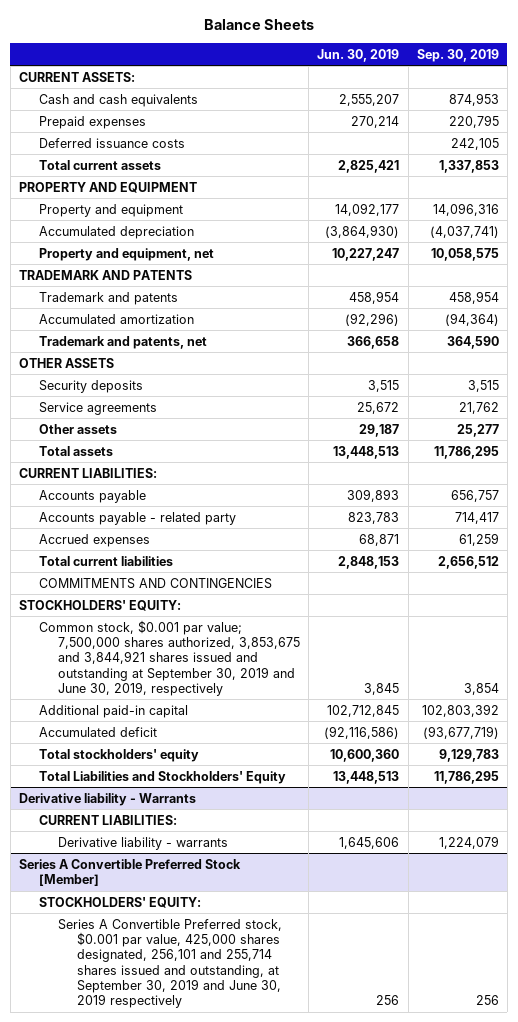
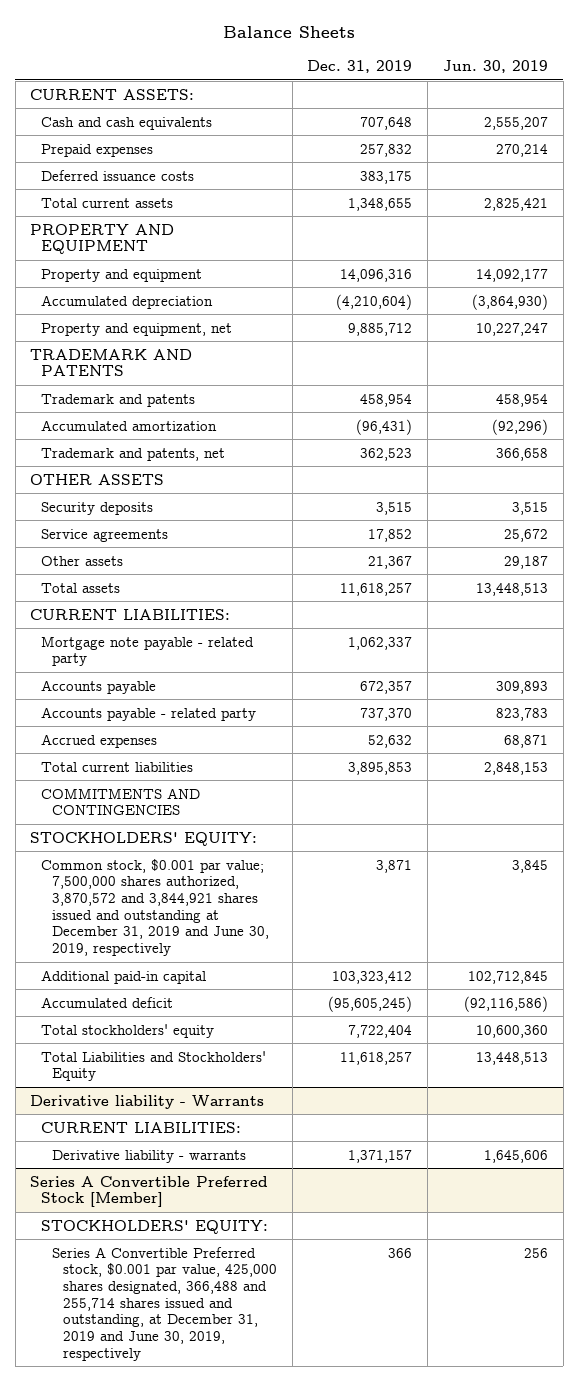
[416,48,499,62] Sep. 30, 2019 -> none
none -> [307,59,413,73] Dec. 31, 2019
none -> [41,635,255,667] Mortgage note payable - related party
[38,619,300,696] Common stock, $0.001 par value; 7,500,000 shares authorized, 3,853,675 and 3,844,921 shares issued and outstanding at September 30, 2019 and June 30, 2019, respectively -> [41,858,270,957] Common stock, $0.001 par value; 7,500,000 shares authorized, 3,870,572 and 3,844,921 shares issued and outstanding at December 31, 2019 and June 30, 2019, respectively
[57,918,282,1009] Series A Convertible Preferred stock, $0.001 par value, 425,000 shares designated, 256,101 and 255,714 shares issued and outstanding, at September 30, 2019 and June 30, 2019 respectively -> [52,1246,277,1361] Series A Convertible Preferred stock, $0.001 par value, 425,000 shares designated, 366,488 and 255,714 shares issued and outstanding, at December 31, 2019 and June 30, 2019, respectively

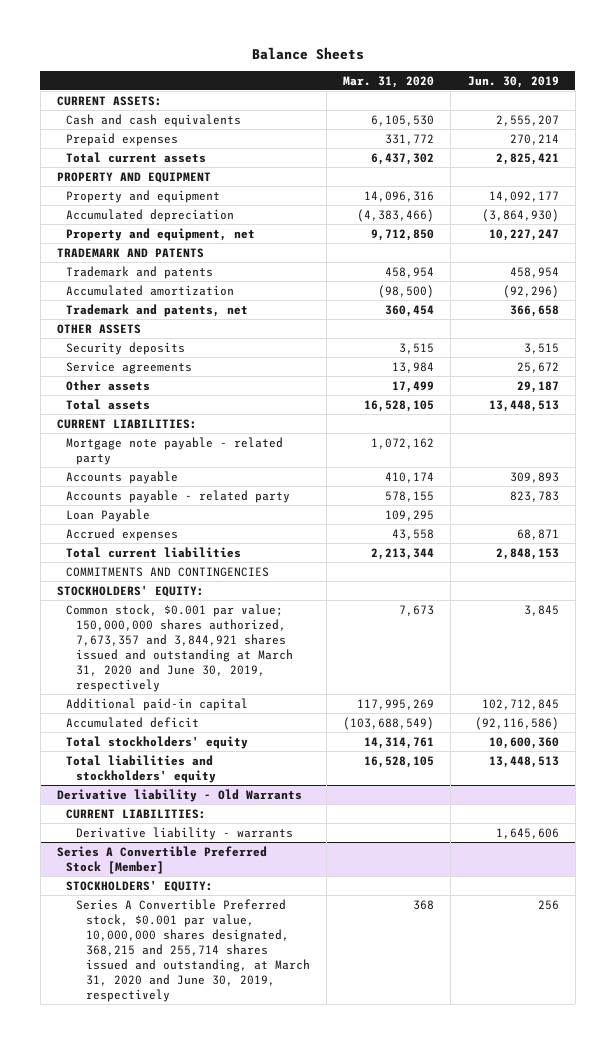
[307,59,413,73] Dec. 31, 2019 -> none
none -> [343,75,435,88] Mar. 31, 2020
[41,169,195,181] Deferred issuance costs -> none
none -> [66,508,151,522] Loan Payable
[41,858,270,957] Common stock, $0.001 par value; 7,500,000 shares authorized, 3,870,572 and 3,844,921 shares issued and outstanding at December 31, 2019 and June 30, 2019, respectively -> [66,603,294,692] Common stock, $0.001 par value; 150,000,000 shares authorized, 7,673,357 and 3,844,921 shares issued and outstanding at March 31, 2020 and June 30, 2019, respectively
[41,1050,267,1082] Total Liabilities and Stockholders' Equity -> [66,754,217,783] Total liabilities and stockholders' equity
[30,1094,265,1109] Derivative liability - Warrants -> [56,788,302,802] Derivative liability - Old Warrants
[52,1246,277,1361] Series A Convertible Preferred stock, $0.001 par value, 425,000 shares designated, 366,488 and 255,714 shares issued and outstanding, at December 31, 2019 and June 30, 2019, respectively -> [76,898,310,1002] Series A Convertible Preferred stock, $0.001 par value, 10,000,000 shares designated, 368,215 and 255,714 shares issued and outstanding, at March 31, 2020 and June 30, 2019, respectively

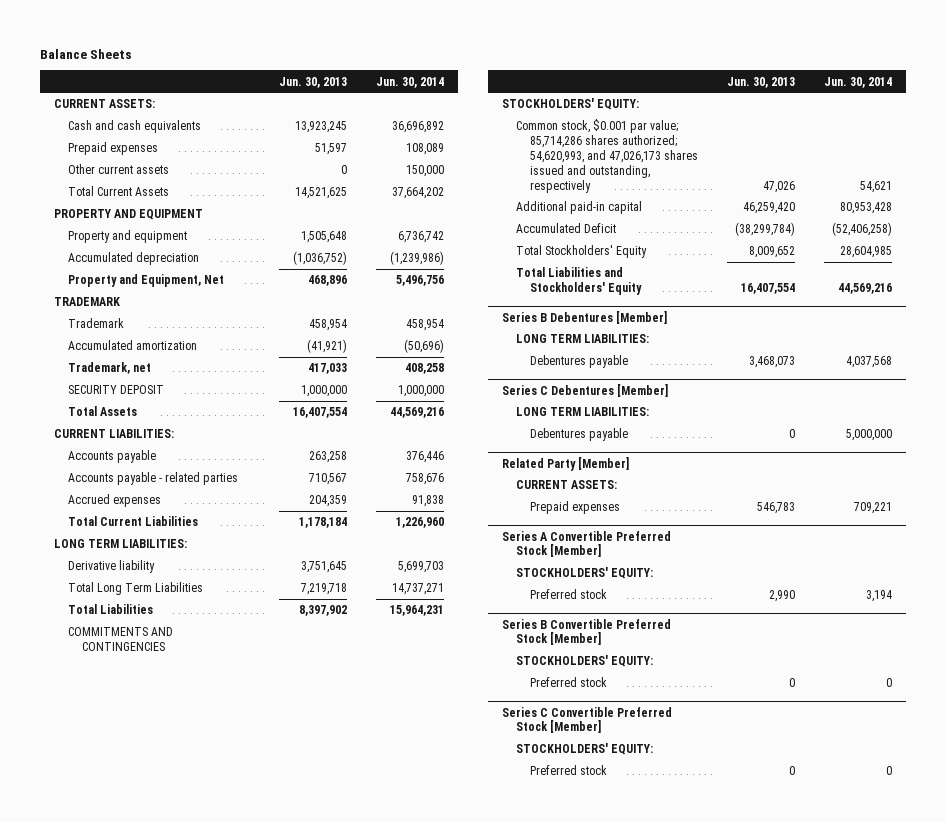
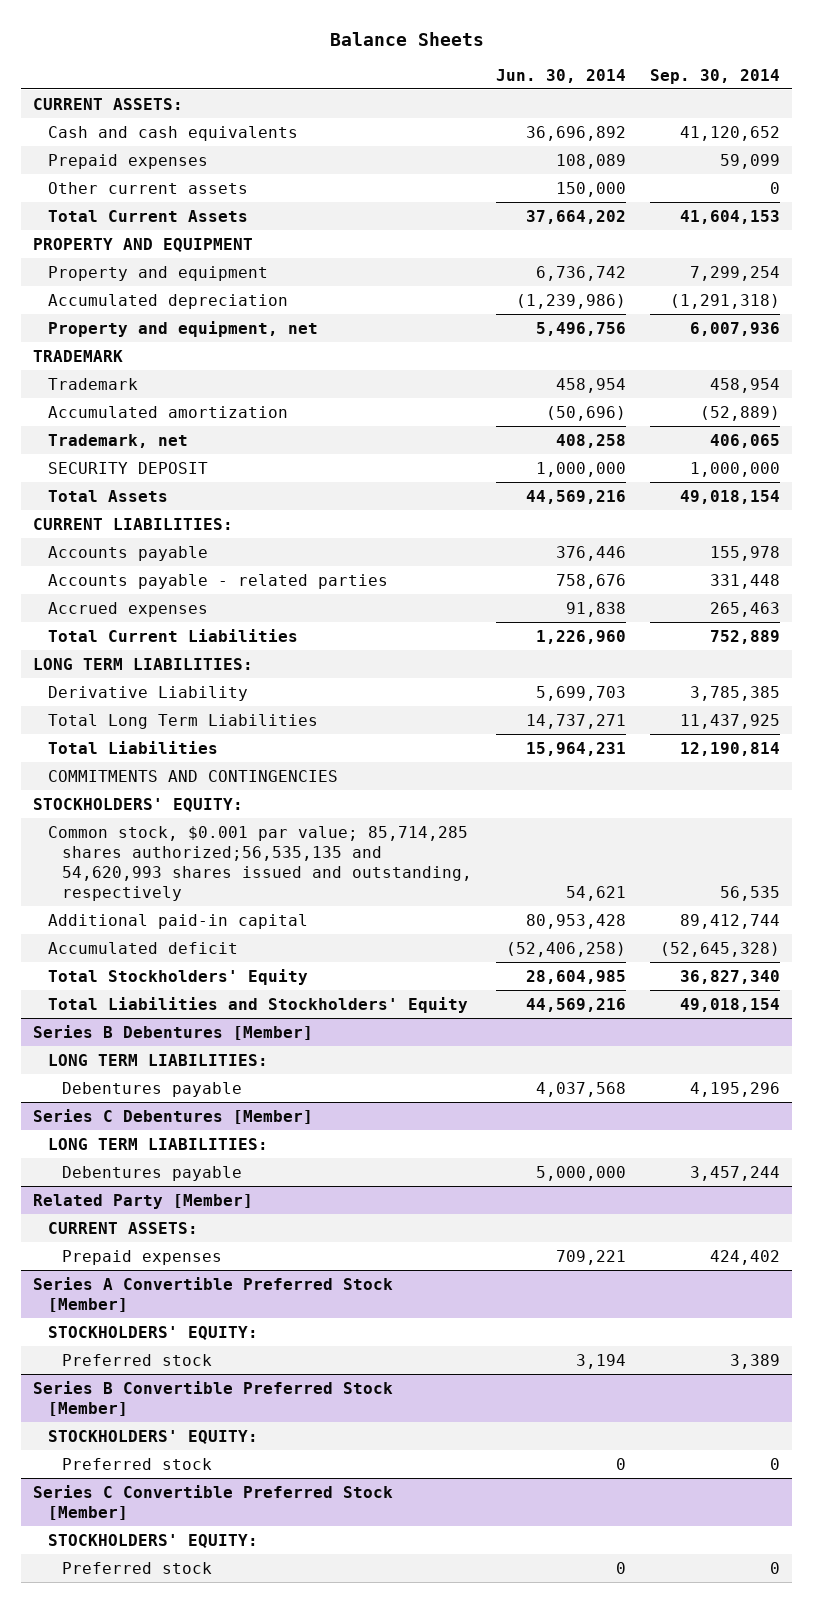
[279,76,348,88] Jun. 30, 2013 -> none
none -> [649,68,780,84] Sep. 30, 2014
[68,274,225,288] Property and Equipment, Net -> [47,320,318,337] Property and equipment, net
[68,560,156,574] Derivative liability -> [47,685,248,701] Derivative Liability
[516,119,699,193] Common stock, $0.001 par value; 85,714,286 shares authorized; 54,620,993, and 47,026,173 shares issued and outstanding, respectively -> [47,825,473,901] Common stock, $0.001 par value; 85,714,285 shares authorized;56,535,135 and 54,620,993 shares issued and outstanding, respectively
[516,223,617,234] Accumulated Deficit -> [47,941,238,954] Accumulated deficit

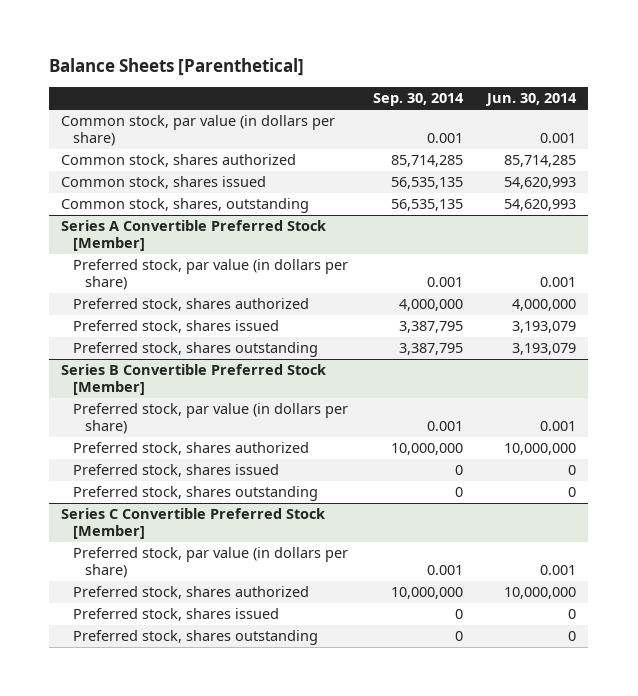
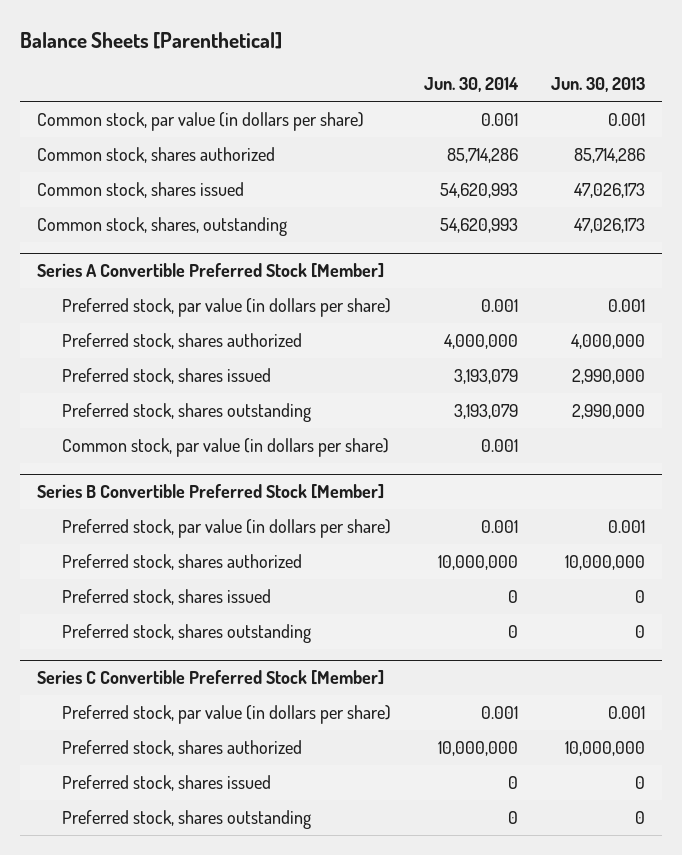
[372,93,464,107] Sep. 30, 2014 -> none
none -> [551,77,646,93] Jun. 30, 2013
[504,155,577,168] 85,714,285 -> [447,147,519,163] 85,714,286
none -> [62,437,390,457] Common stock, par value (in dollars per share)

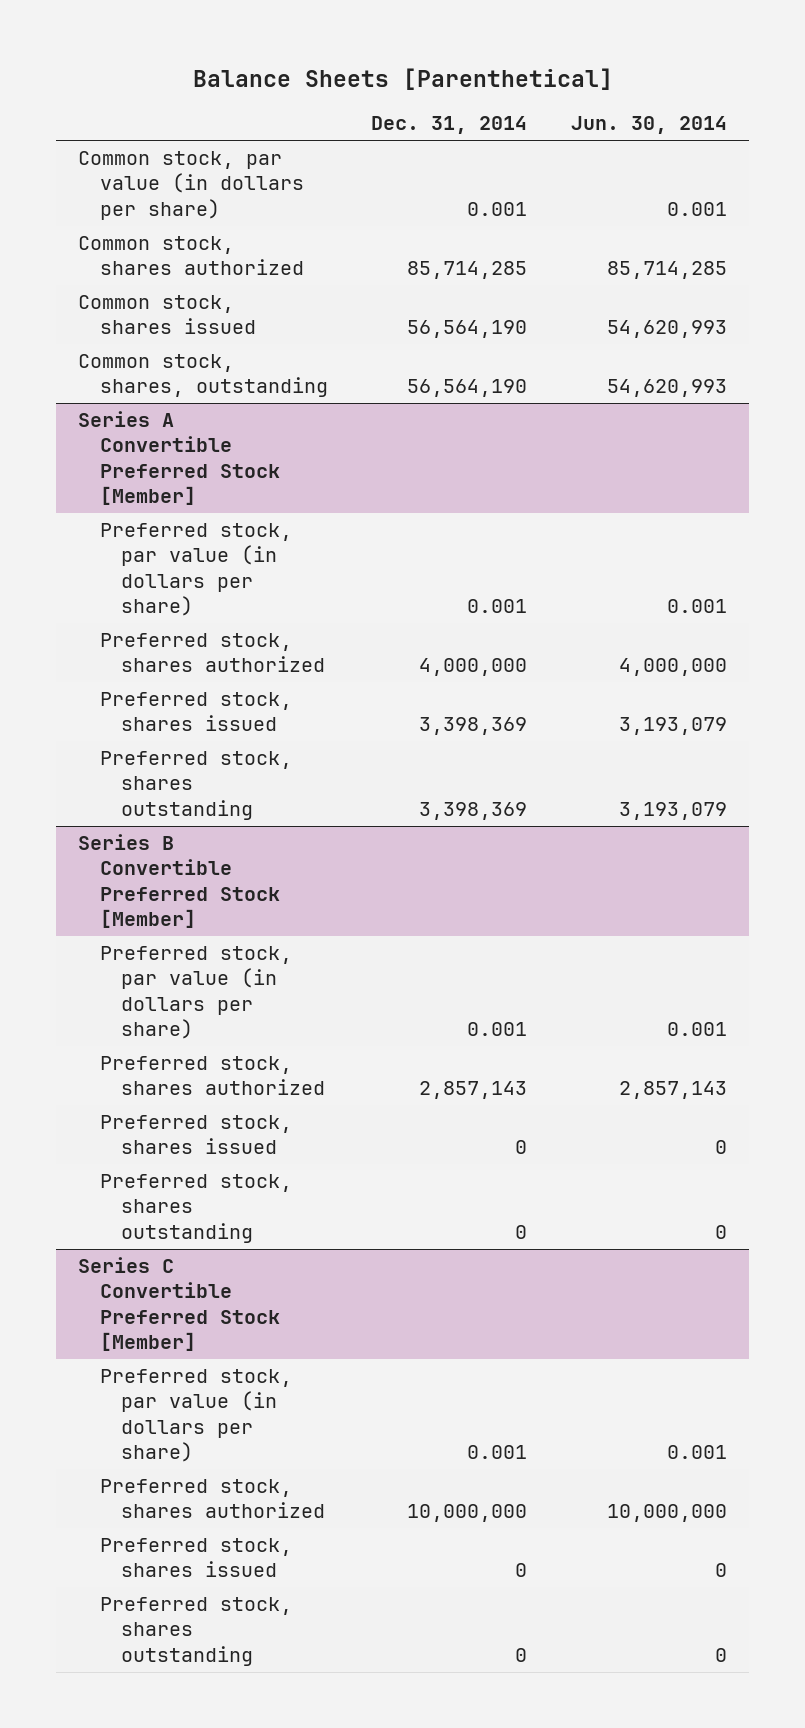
[551,77,646,93] Jun. 30, 2013 -> none
none -> [371,116,528,135] Dec. 31, 2014
[447,147,519,163] 85,714,286 -> [606,261,727,280] 85,714,285
[62,437,390,457] Common stock, par value (in dollars per share) -> none
[438,554,519,570] 10,000,000 -> [618,1081,727,1100] 2,857,143

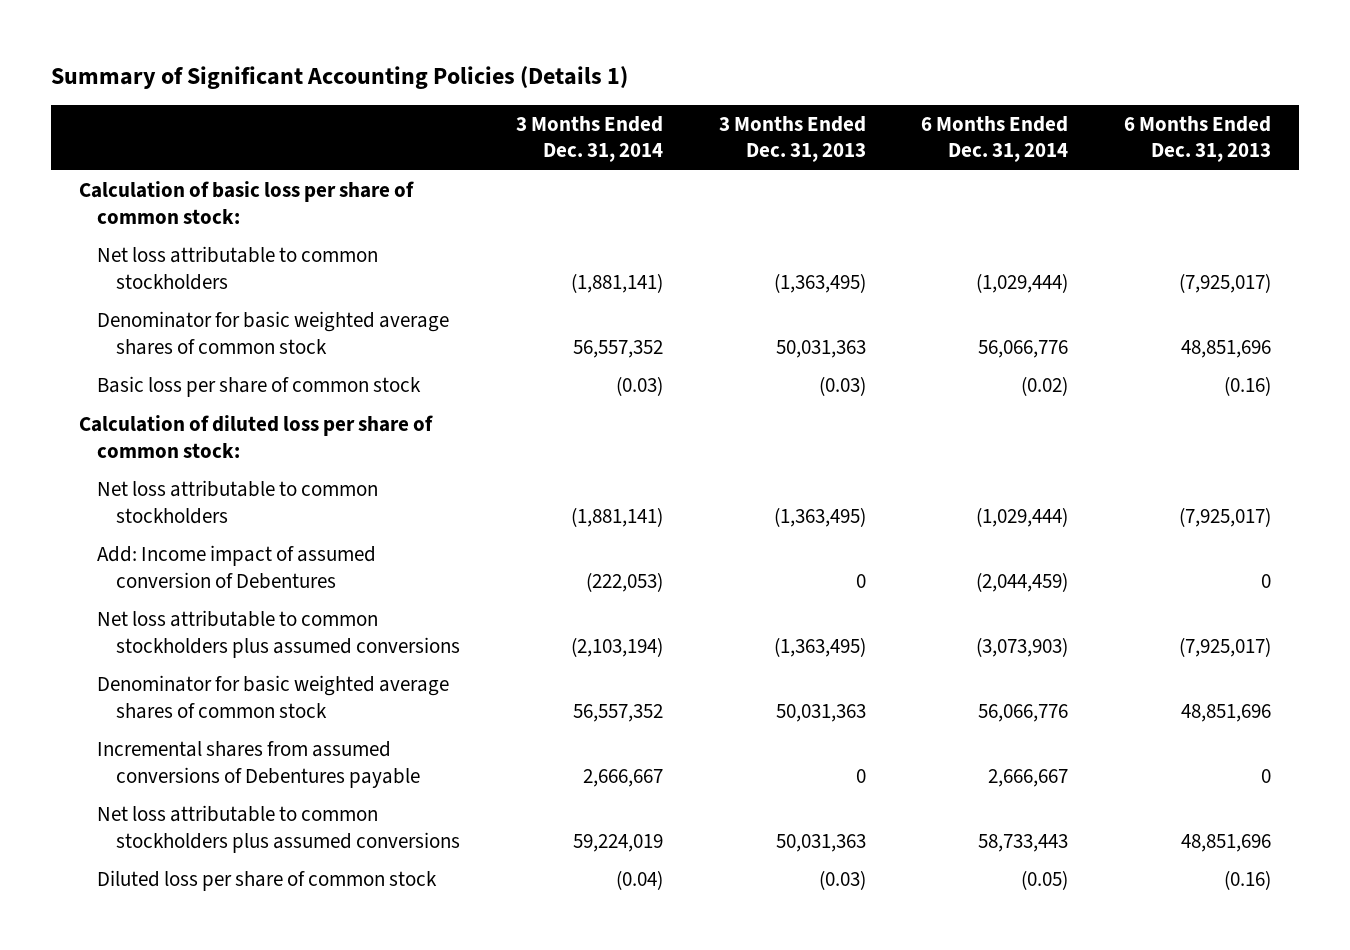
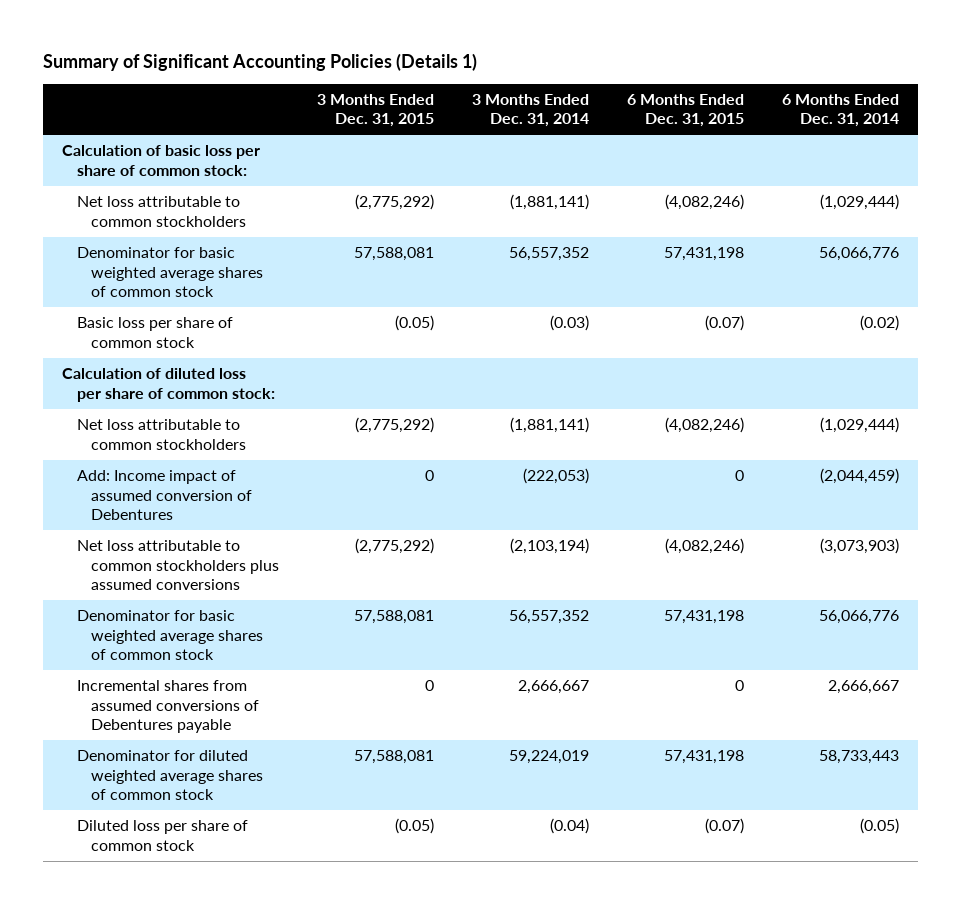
[718,116,866,163] 3 Months Ended Dec. 31, 2013 -> none
[1124,116,1272,163] 6 Months Ended Dec. 31, 2013 -> none
none -> [316,94,434,128] 3 Months Ended Dec. 31, 2015
none -> [626,94,744,128] 6 Months Ended Dec. 31, 2015
[97,805,460,853] Net loss attributable to common stockholders plus assumed conversions -> [76,750,263,800] Denominator for diluted weighted average shares of common stock

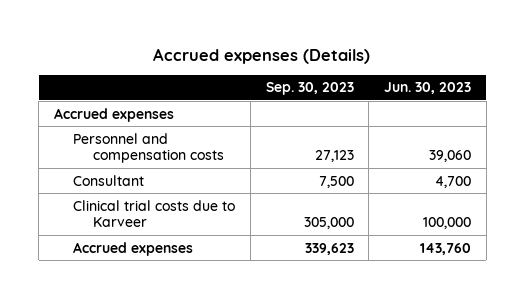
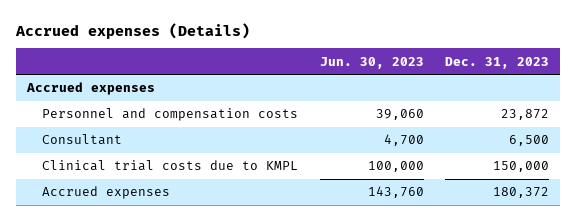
[265,82,354,96] Sep. 30, 2023 -> none
none -> [445,56,550,69] Dec. 31, 2023
[73,199,236,228] Clinical trial costs due to Karveer -> [42,160,299,172] Clinical trial costs due to KMPL

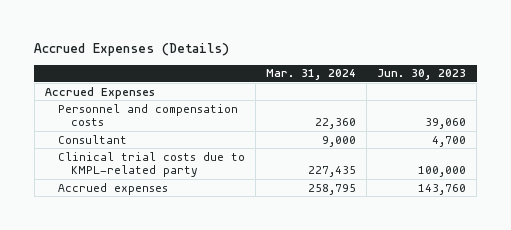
[15,22,251,39] Accrued expenses (Details) -> [34,42,230,56] Accrued Expenses (Details)
[445,56,550,69] Dec. 31, 2023 -> none
none -> [266,69,357,81] Mar. 31, 2024
[26,82,156,96] Accrued expenses -> [44,86,155,99] Accrued Expenses
[42,160,299,172] Clinical trial costs due to KMPL -> [58,151,246,178] Clinical trial costs due to KMPL-related party

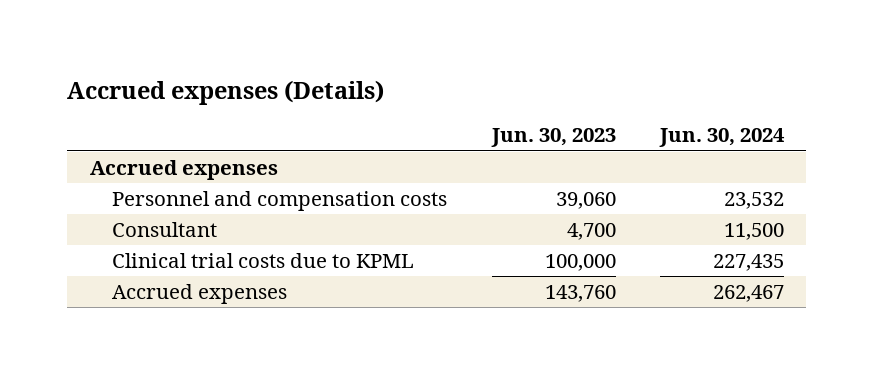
[34,42,230,56] Accrued Expenses (Details) -> [67,80,385,106] Accrued expenses (Details)
[266,69,357,81] Mar. 31, 2024 -> none
none -> [659,128,786,148] Jun. 30, 2024
[44,86,155,99] Accrued Expenses -> [89,159,278,180] Accrued expenses
[58,151,246,178] Clinical trial costs due to KMPL-related party -> [112,252,415,268] Clinical trial costs due to KPML

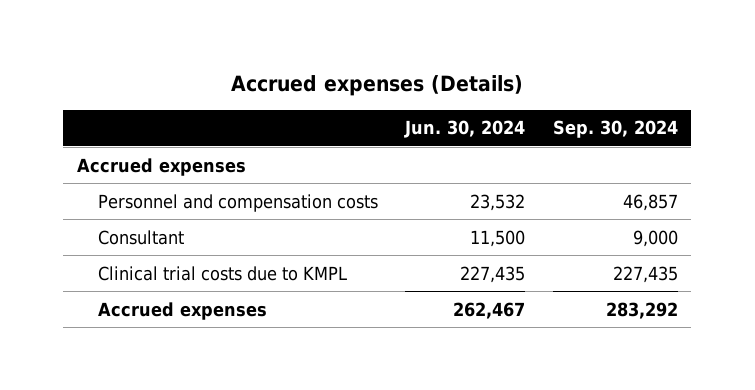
[490,128,616,148] Jun. 30, 2023 -> none
none -> [552,120,678,139] Sep. 30, 2024
[112,252,415,268] Clinical trial costs due to KPML -> [97,265,347,281] Clinical trial costs due to KMPL

